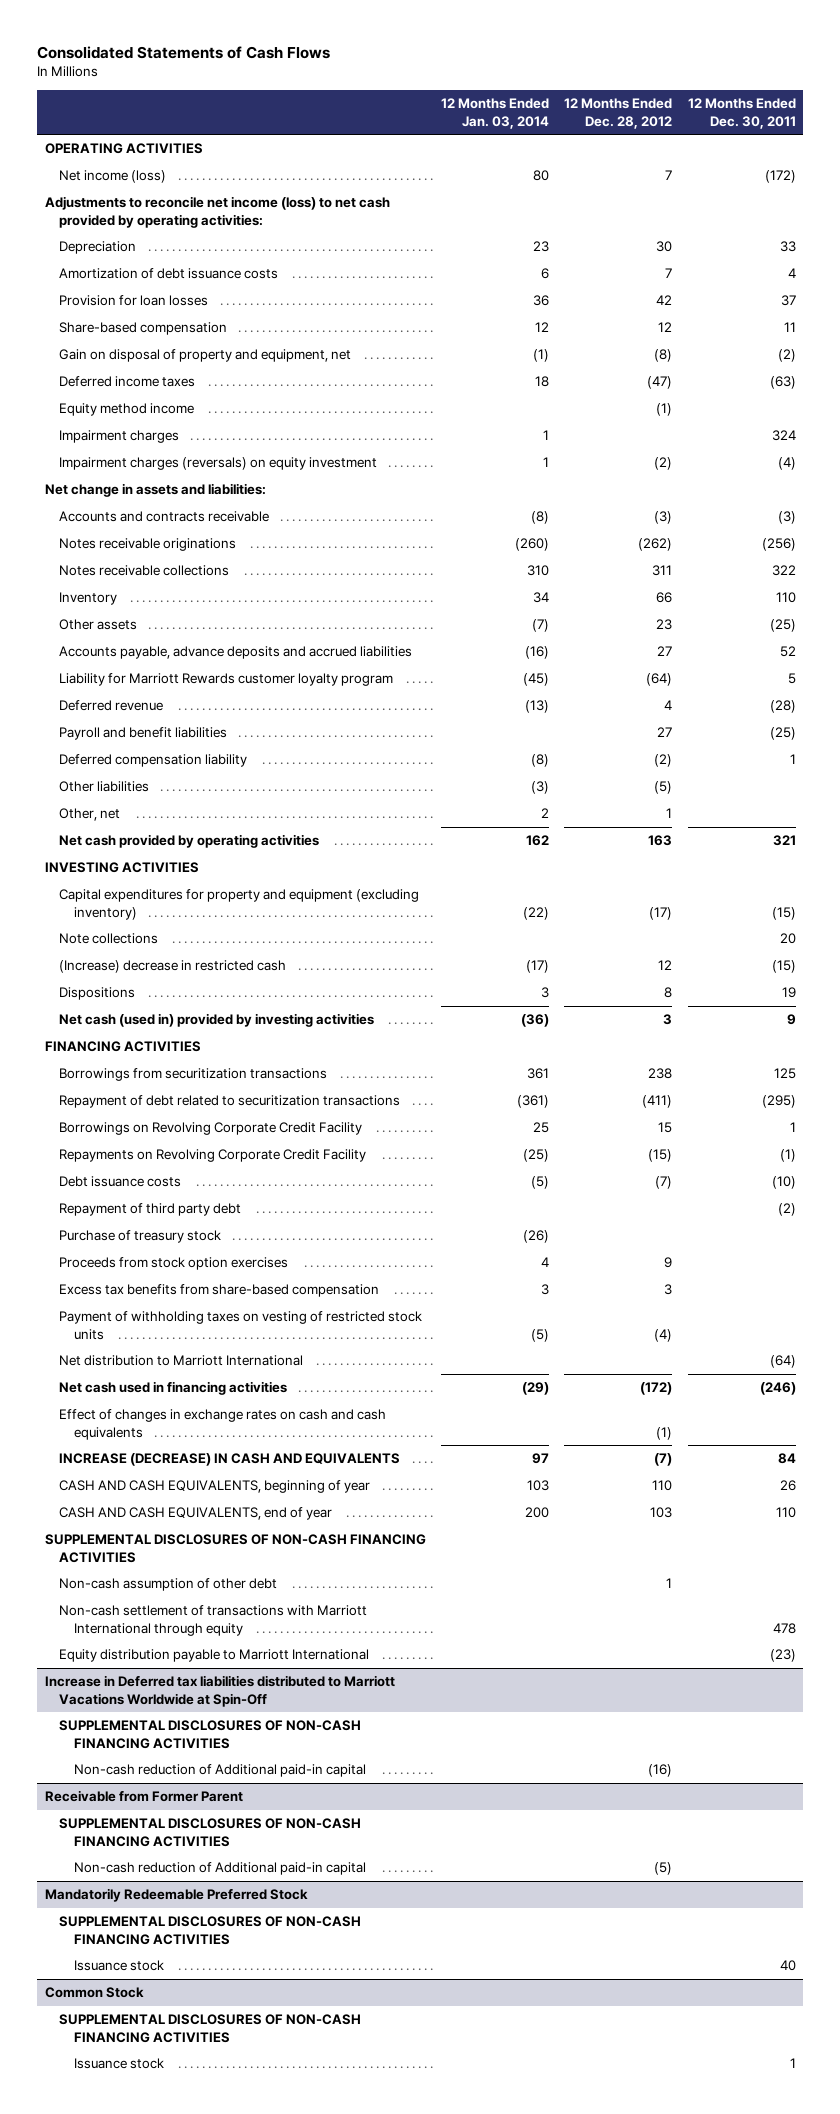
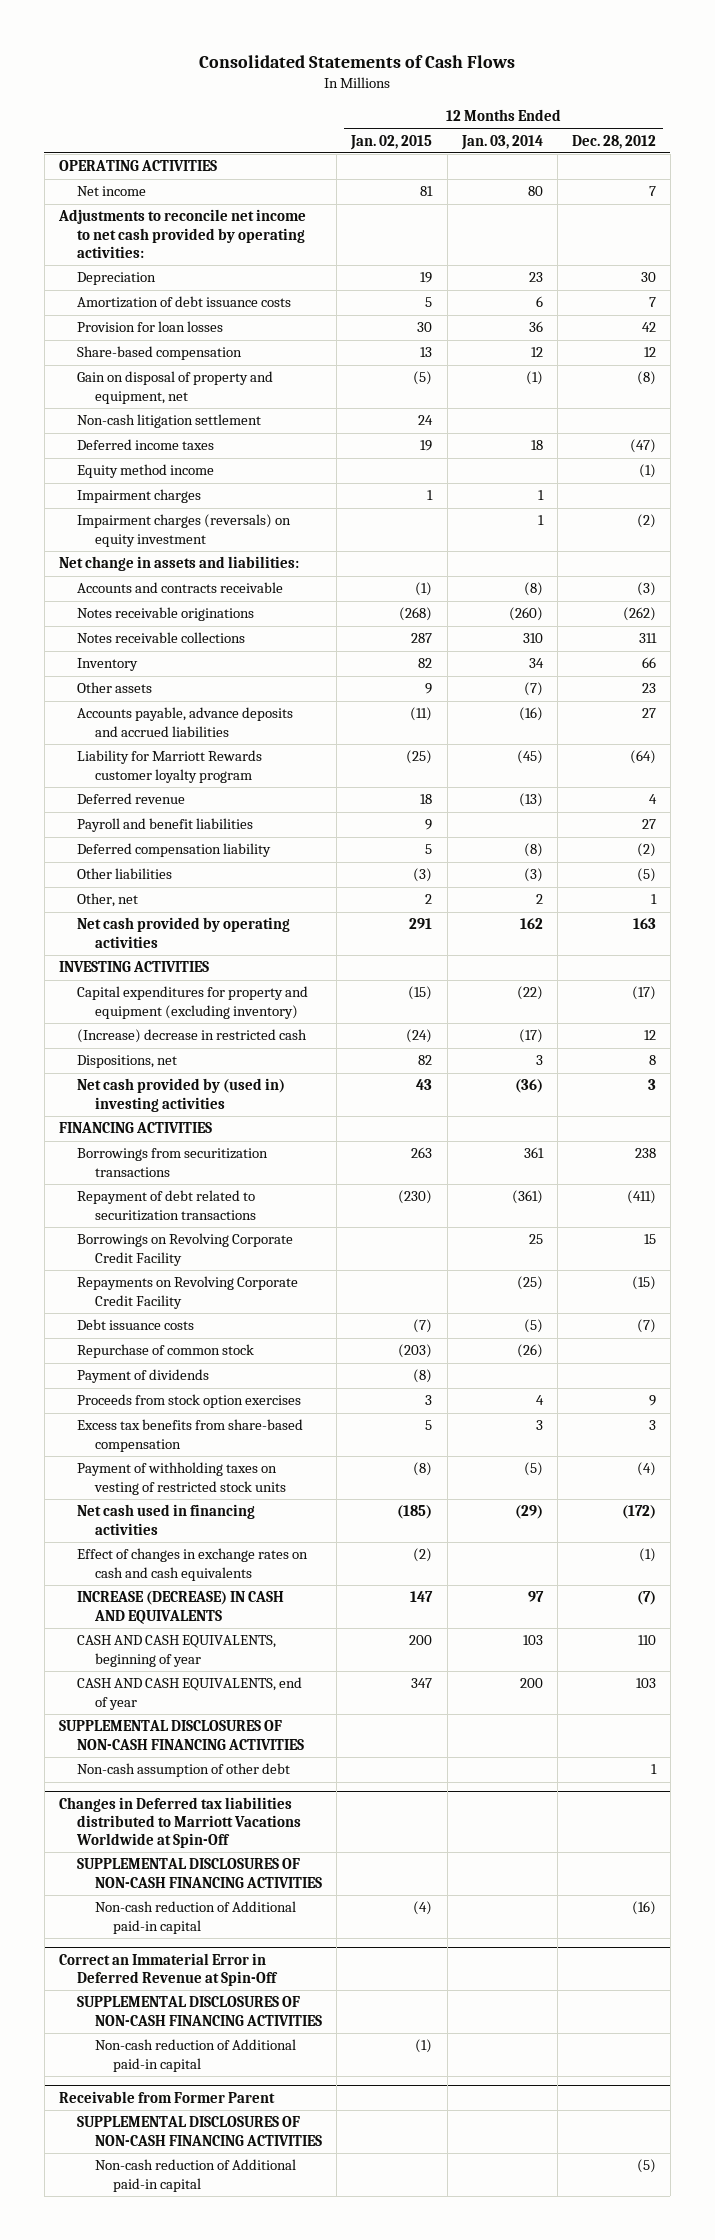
[687,98,796,129] 12 Months Ended Dec. 30, 2011 -> none
none -> [350,134,433,150] Jan. 02, 2015
[59,170,167,184] Net income (loss) -> [77,186,147,197] Net income
[44,196,390,228] Adjustments to reconcile net income (loss) to net cash provided by operating activities: -> [58,209,307,258] Adjustments to reconcile net income to net cash provided by operating activities:
none -> [77,414,262,429] Non-cash litigation settlement
[59,933,159,945] Note collections -> none
[59,987,136,1001] Dispositions -> [77,1055,178,1069] Dispositions, net
[59,1013,375,1028] Net cash (used in) provided by investing activities -> [77,1078,286,1112] Net cash provided by (used in) investing activities
[59,1203,242,1217] Repayment of third party debt -> none
[59,1230,222,1244] Purchase of treasury stock -> [77,1344,255,1359] Repurchase of common stock
none -> [77,1369,210,1384] Payment of dividends
[59,1355,304,1367] Net distribution to Marriott International -> none
[59,1605,368,1636] Non-cash settlement of transactions with Marriott International through equity -> none
[59,1649,370,1663] Equity distribution payable to Marriott International -> none
[44,1675,395,1707] Increase in Deferred tax liabilities distributed to Marriott Vacations Worldwide at Spin-Off -> [59,1796,302,1848] Changes in Deferred tax liabilities distributed to Marriott Vacations Worldwide at Spin-Off
none -> [59,1952,279,1986] Correct an Immaterial Error in Deferred Revenue at Spin-Off
none -> [77,1996,323,2026] SUPPLEMENTAL DISCLOSURES OF NON-CASH FINANCING ACTIVITIES
none -> [95,2039,297,2072] Non-cash reduction of Additional paid-in capital
[44,1888,308,1903] Mandatorily Redeemable Preferred Stock -> none
[59,1916,362,1945] SUPPLEMENTAL DISCLOSURES OF NON-CASH FINANCING ACTIVITIES -> none
[74,1960,165,1972] Issuance stock -> none
[44,1987,144,1999] Common Stock -> none
[59,2014,362,2043] SUPPLEMENTAL DISCLOSURES OF NON-CASH FINANCING ACTIVITIES -> none
[74,2058,165,2070] Issuance stock -> none

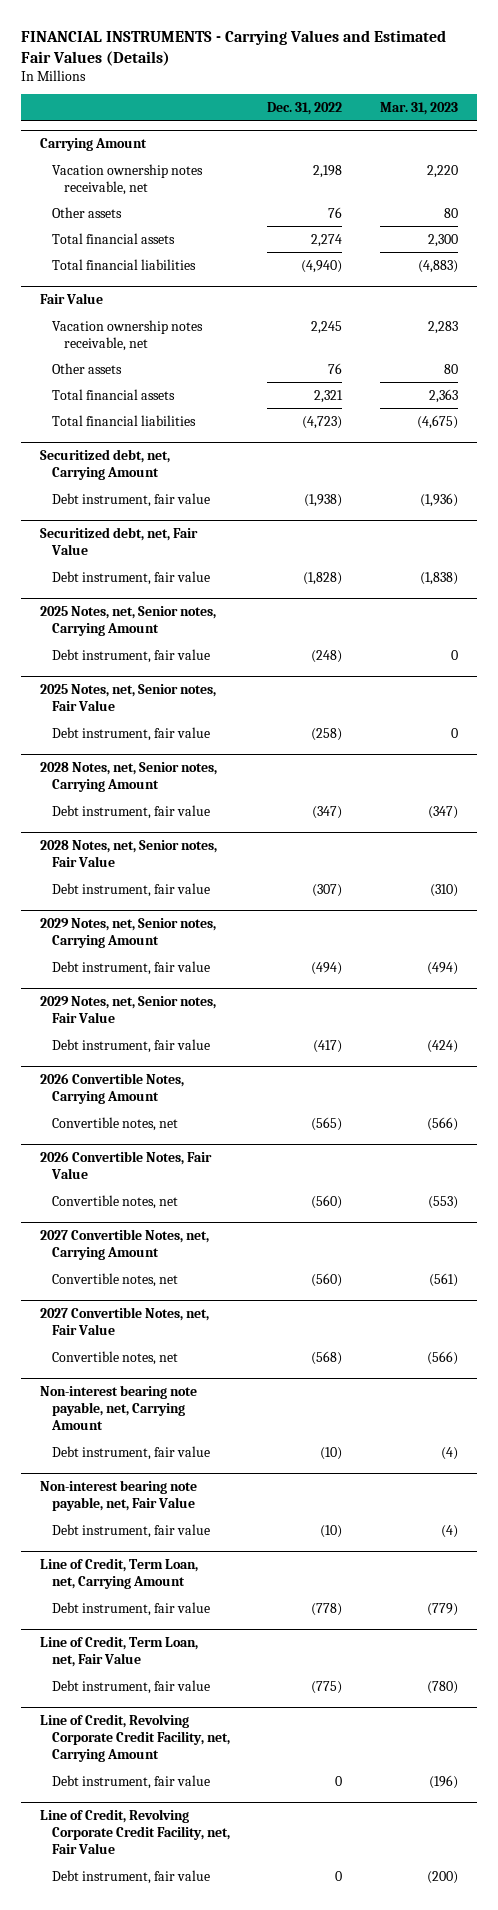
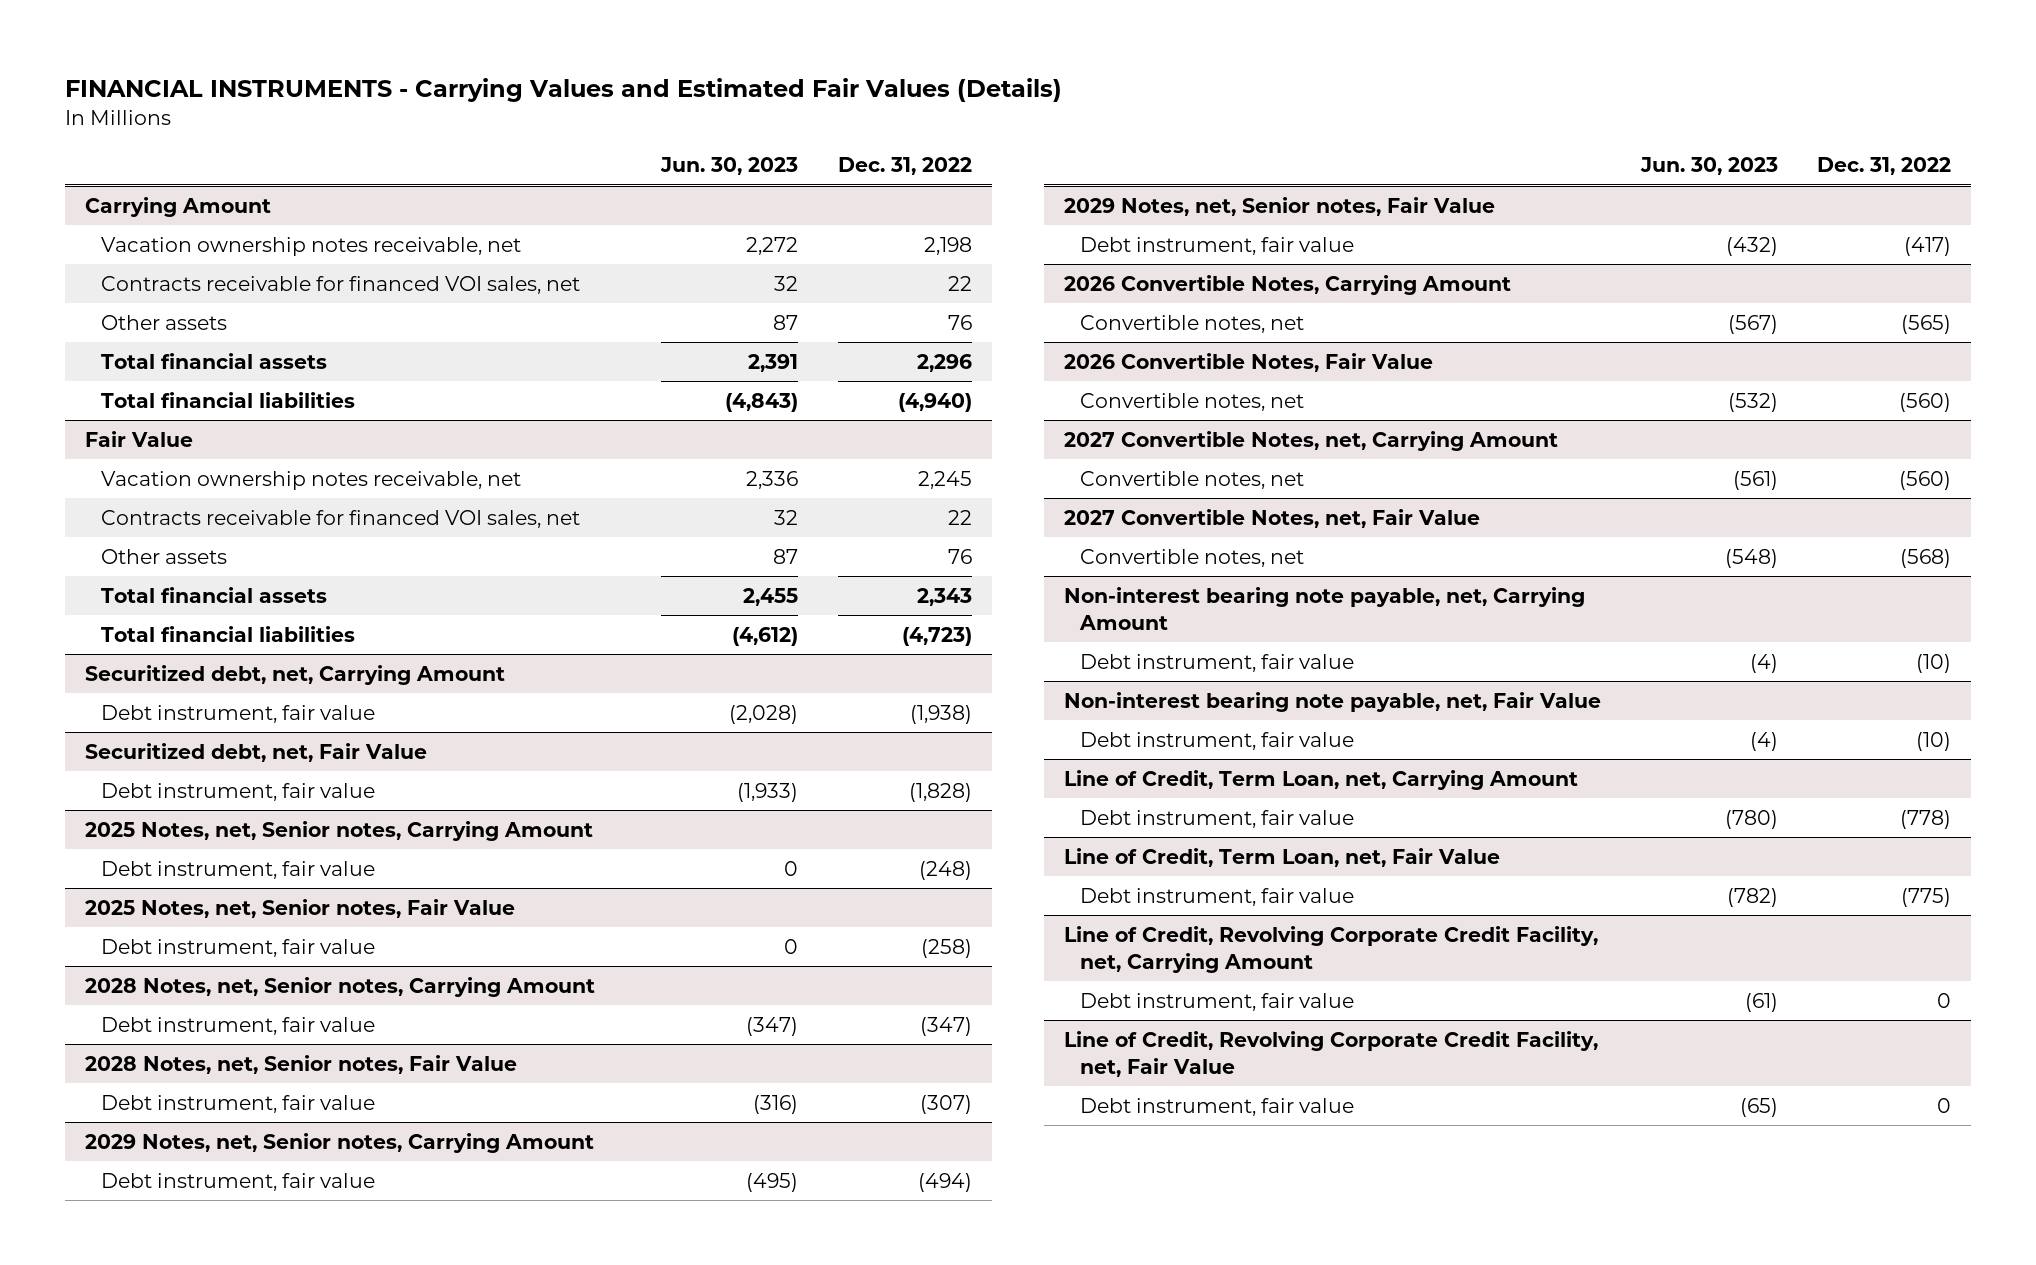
[379,102,458,116] Mar. 31, 2023 -> none
none -> [660,157,799,176] Jun. 30, 2023
none -> [100,275,580,294] Contracts receivable for financed VOI sales, net
[311,233,343,247] 2,274 -> [917,353,973,372] 2,296
none -> [100,509,580,528] Contracts receivable for financed VOI sales, net
[314,389,344,403] 2,321 -> [917,587,973,606] 2,343

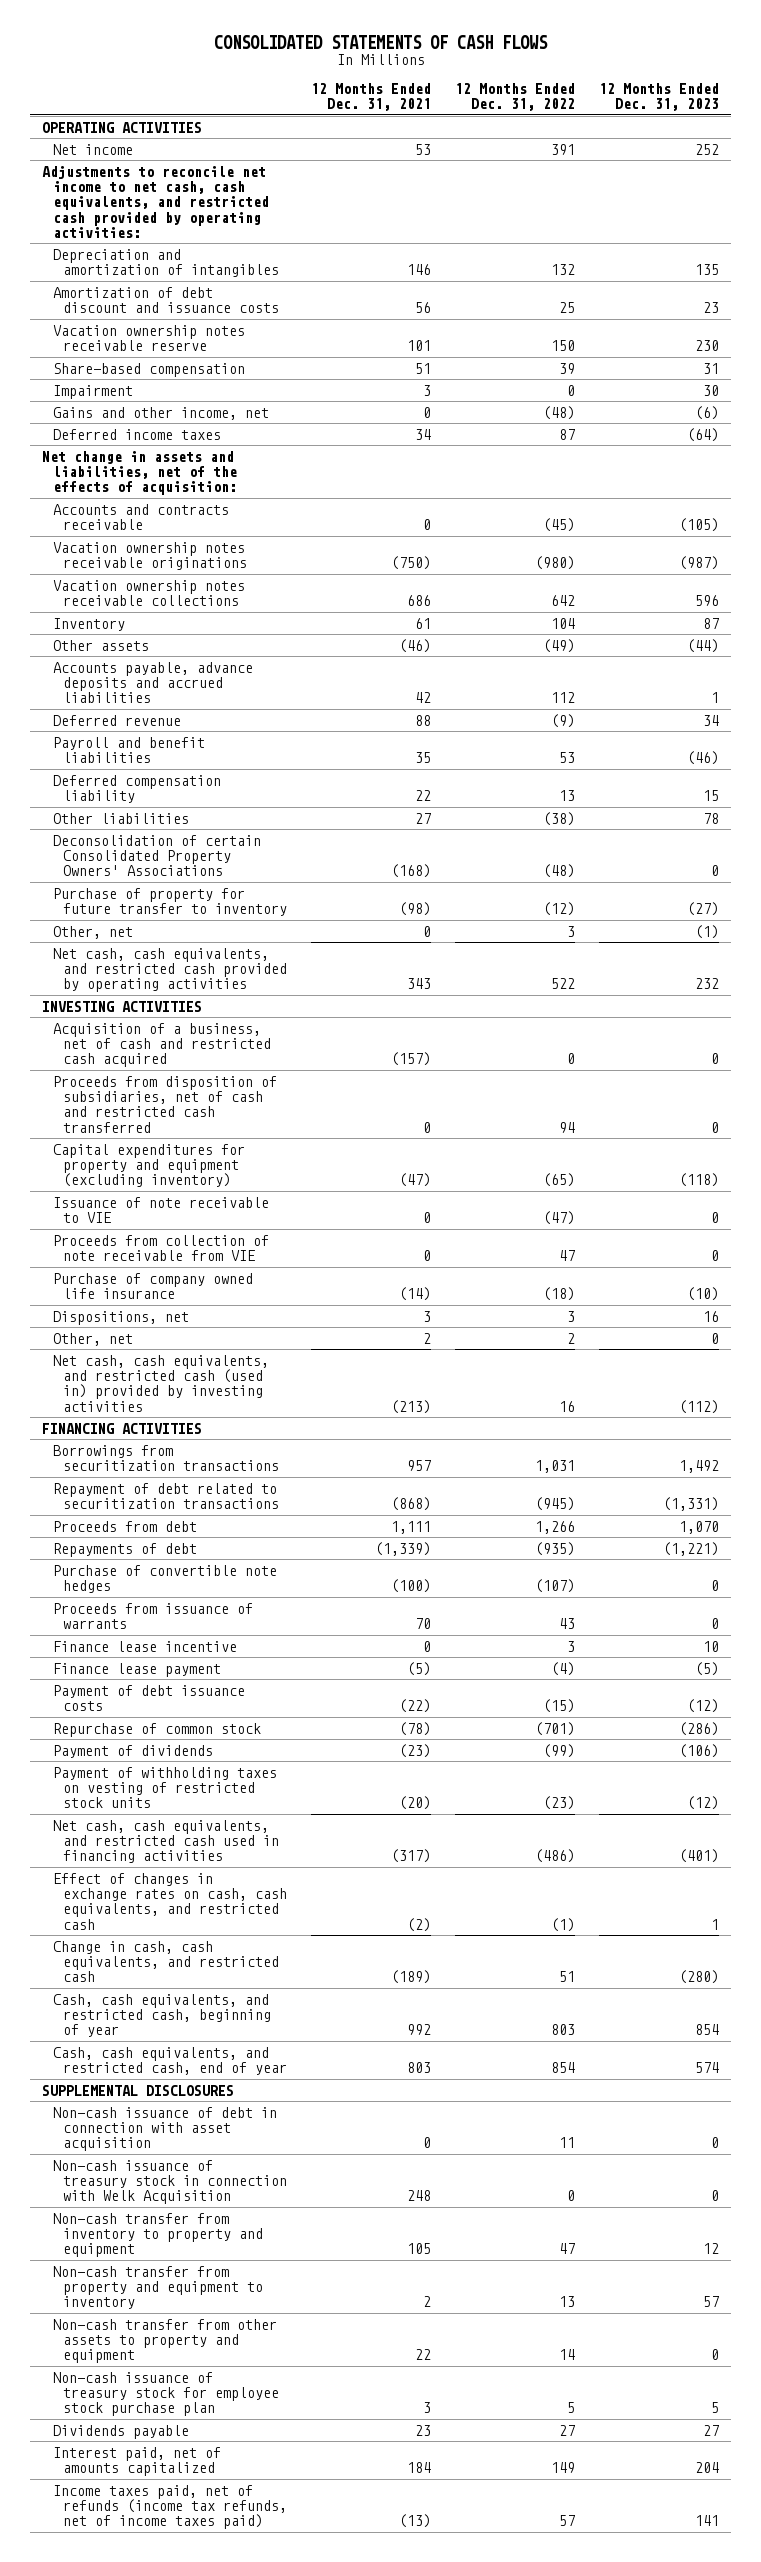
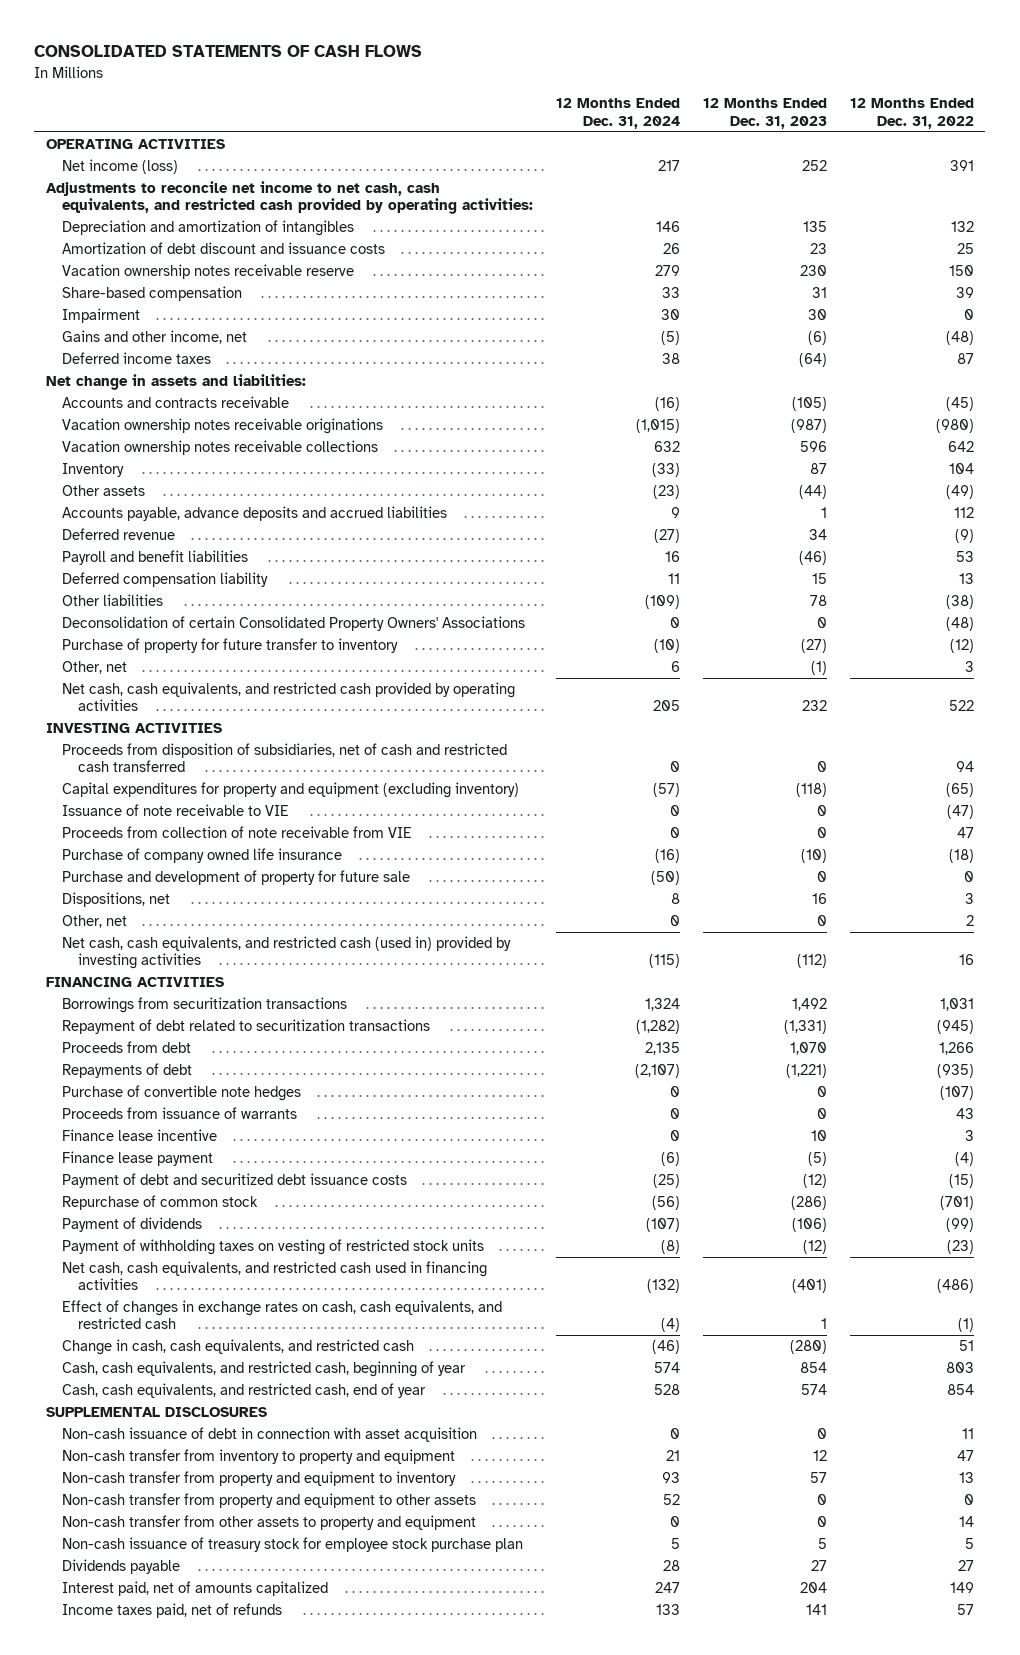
[311,82,432,112] 12 Months Ended Dec. 31, 2021 -> none
none -> [555,98,680,129] 12 Months Ended Dec. 31, 2024
[52,143,133,155] Net income -> [61,158,178,174] Net income (loss)
[42,450,237,496] Net change in assets and liabilities, net of the effects of acquisition: -> [45,373,306,390] Net change in assets and liabilities:
[52,1022,271,1068] Acquisition of a business, net of cash and restricted cash acquired -> none
none -> [61,869,410,885] Purchase and development of property for future sale
[52,1684,245,1712] Payment of debt issuance costs -> [61,1172,407,1188] Payment of debt and securitized debt issuance costs
[52,2159,287,2205] Non-cash issuance of treasury stock in connection with Welk Acquisition -> none
none -> [61,1492,476,1508] Non-cash transfer from property and equipment to other assets
[52,2484,287,2530] Income taxes paid, net of refunds (income tax refunds, net of income taxes paid) -> [61,1602,282,1618] Income taxes paid, net of refunds

